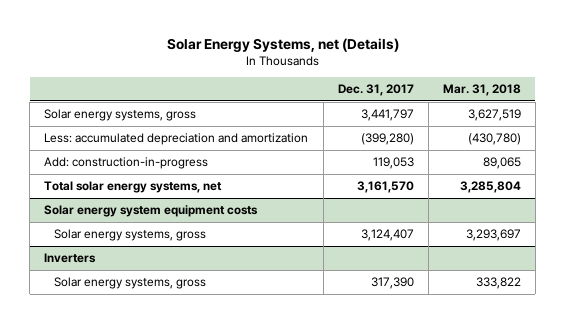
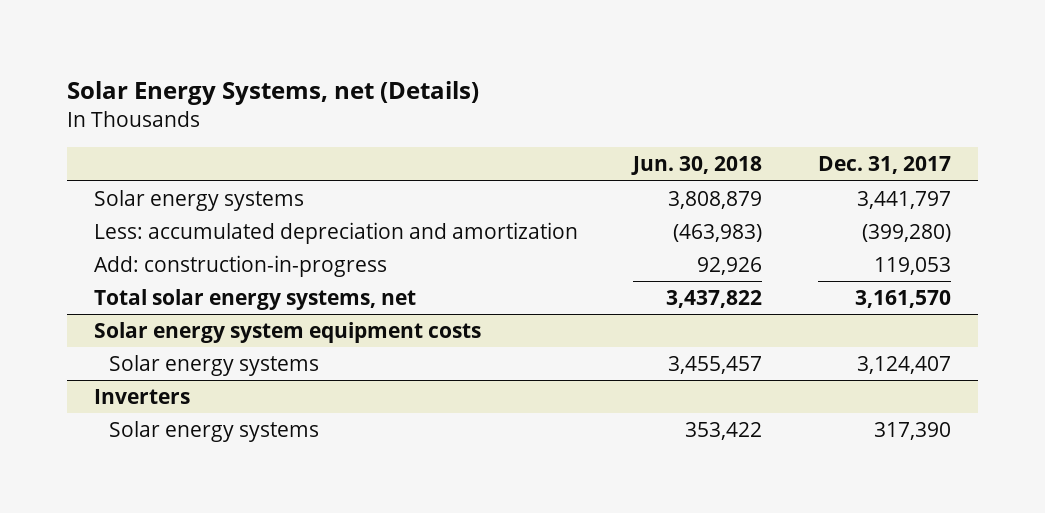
[442,84,521,97] Mar. 31, 2018 -> none
none -> [631,156,763,176] Jun. 30, 2018
[44,109,197,122] Solar energy systems, gross -> [94,189,305,211] Solar energy systems
[53,229,206,242] Solar energy systems, gross -> [109,354,320,376] Solar energy systems
[53,277,206,290] Solar energy systems, gross -> [109,420,320,442] Solar energy systems

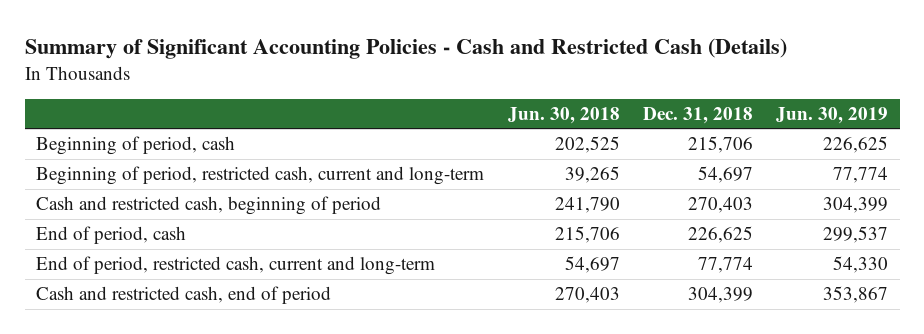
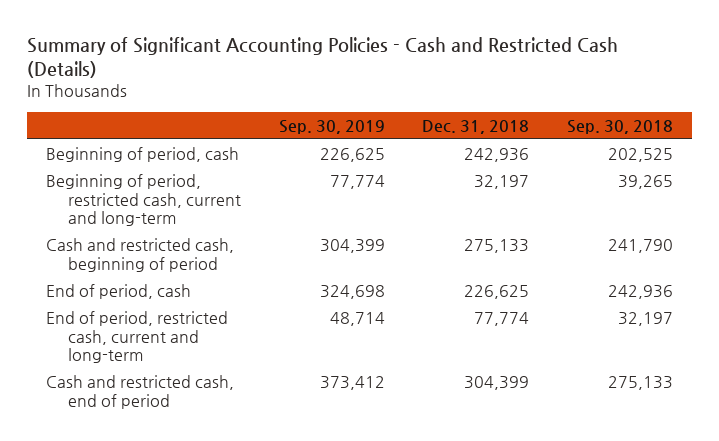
[507,106,620,124] Jun. 30, 2018 -> none
[775,106,888,124] Jun. 30, 2019 -> none
none -> [278,119,385,134] Sep. 30, 2019
none -> [567,119,674,134] Sep. 30, 2018
[687,136,753,154] 215,706 -> [464,148,530,163] 242,936
[697,166,753,184] 54,697 -> [474,175,530,190] 32,197
[687,197,753,214] 270,403 -> [464,239,530,254] 275,133

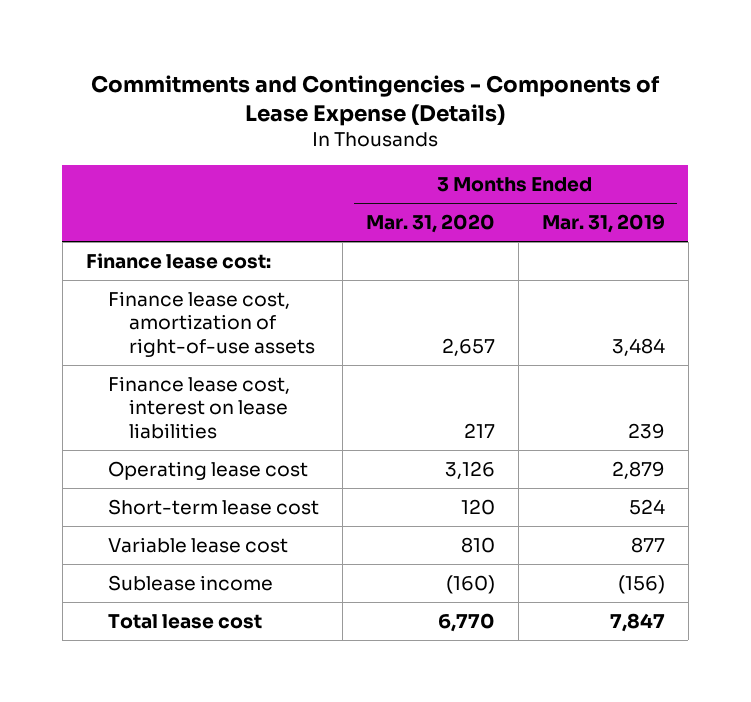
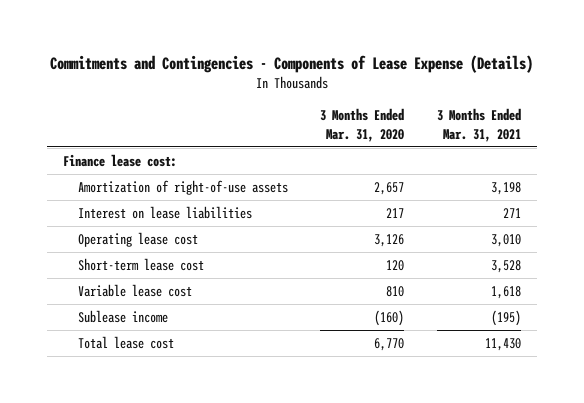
[541,214,665,234] Mar. 31, 2019 -> none
none -> [436,108,521,142] 3 Months Ended Mar. 31, 2021
[107,290,316,357] Finance lease cost, amortization of right-of-use assets -> [77,180,288,196] Amortization of right-of-use assets
[107,375,290,439] Finance lease cost, interest on lease liabilities -> [77,206,252,220] Interest on lease liabilities

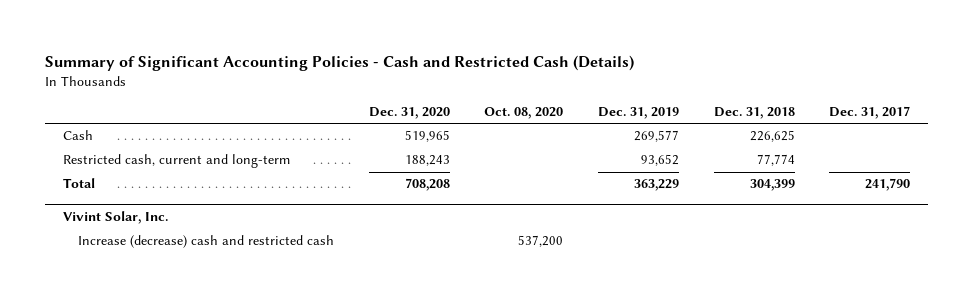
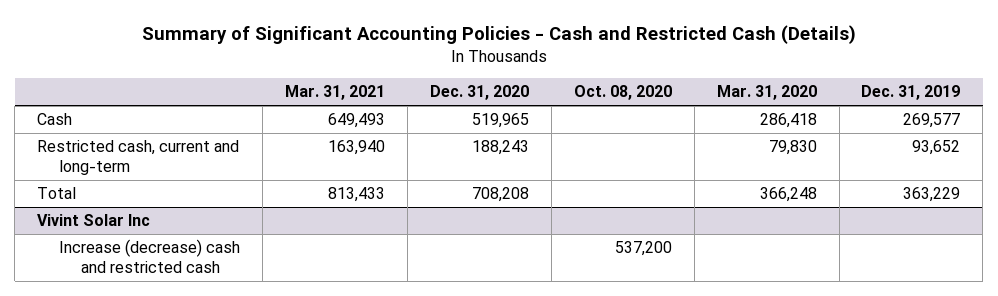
[713,106,795,119] Dec. 31, 2018 -> none
[829,105,911,119] Dec. 31, 2017 -> none
none -> [285,85,386,101] Mar. 31, 2021
none -> [716,85,817,101] Mar. 31, 2020
[62,211,168,225] Vivint Solar, Inc. -> [37,214,151,227] Vivint Solar Inc

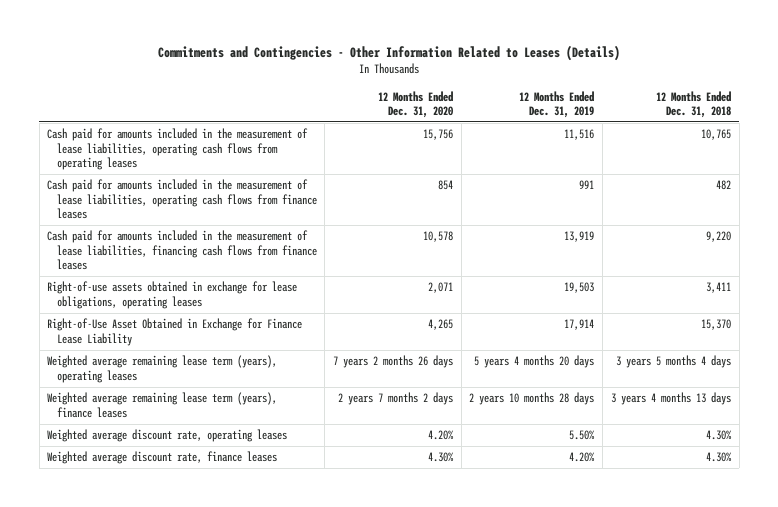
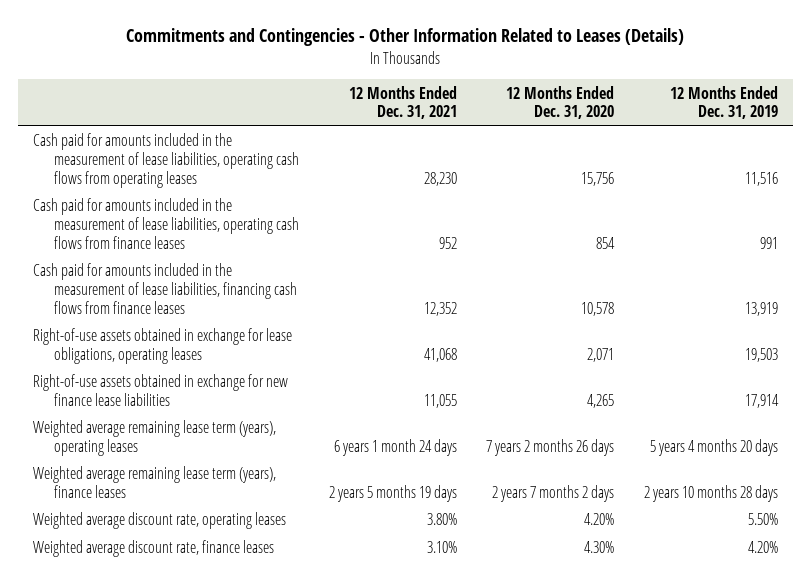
[655,90,731,119] 12 Months Ended Dec. 31, 2018 -> none
none -> [348,85,457,120] 12 Months Ended Dec. 31, 2021
[47,318,303,346] Right-of-Use Asset Obtained in Exchange for Finance Lease Liability -> [32,374,288,407] Right-of-use assets obtained in exchange for new finance lease liabilities

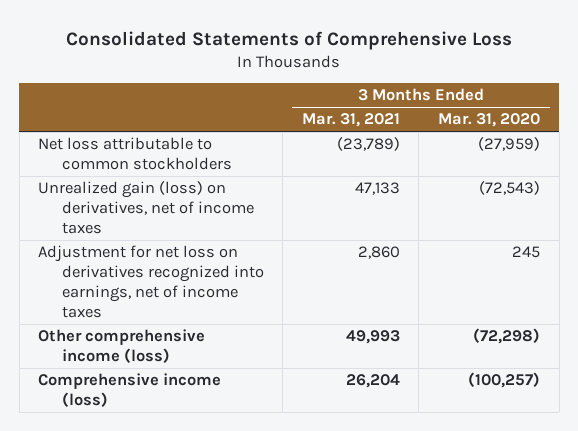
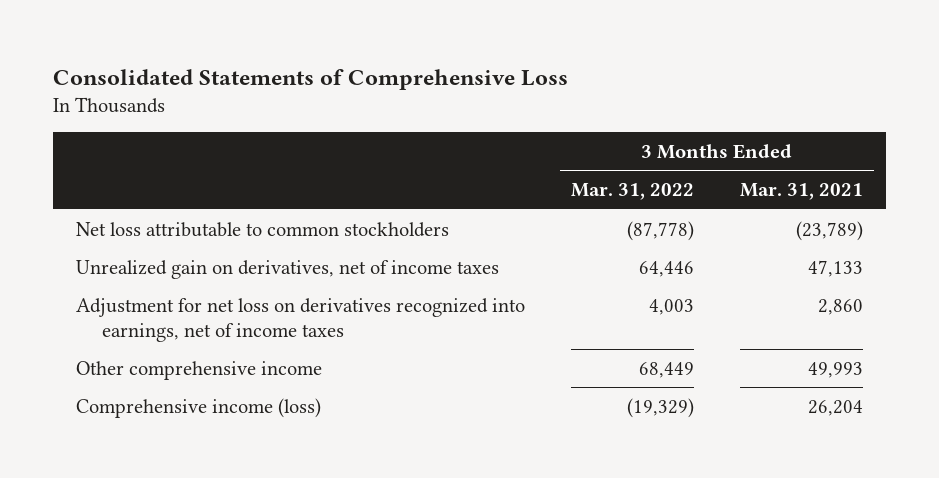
[437,113,540,128] Mar. 31, 2020 -> none
none -> [571,183,695,201] Mar. 31, 2022
[38,181,254,235] Unrealized gain (loss) on derivatives, net of income taxes -> [76,259,500,279] Unrealized gain on derivatives, net of income taxes
[38,329,206,364] Other comprehensive income (loss) -> [76,360,323,380] Other comprehensive income

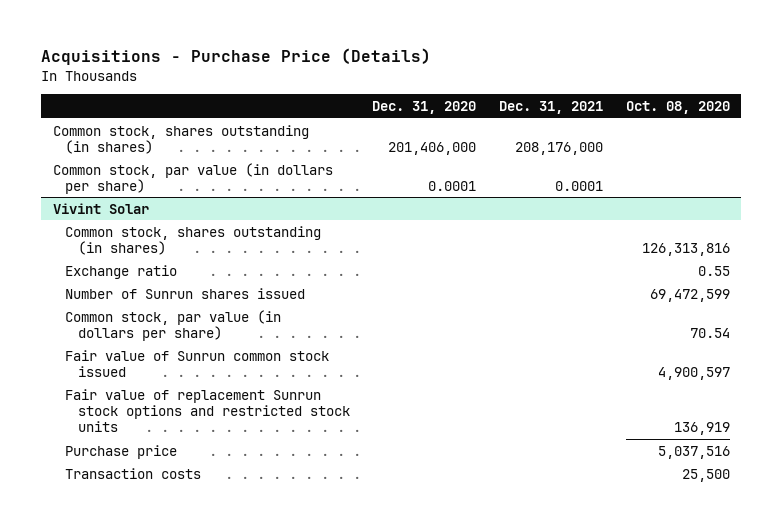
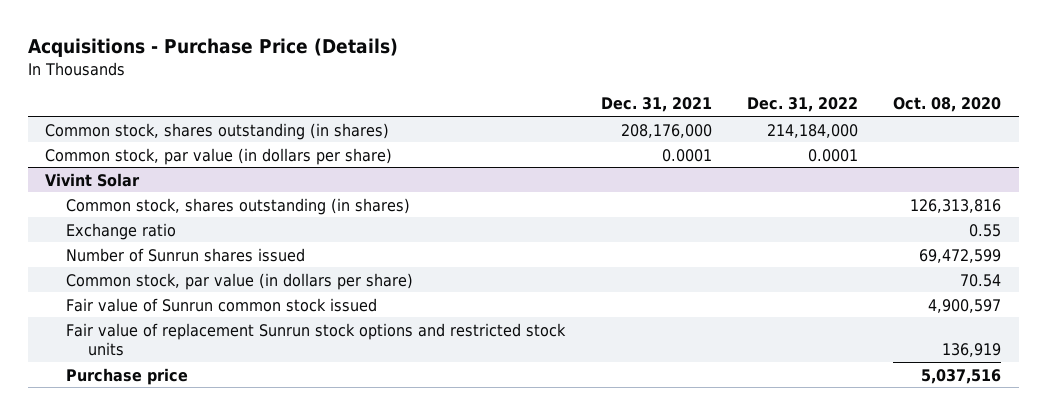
[372,100,477,114] Dec. 31, 2020 -> none
none -> [746,97,858,113] Dec. 31, 2022
[65,467,202,479] Transaction costs -> none

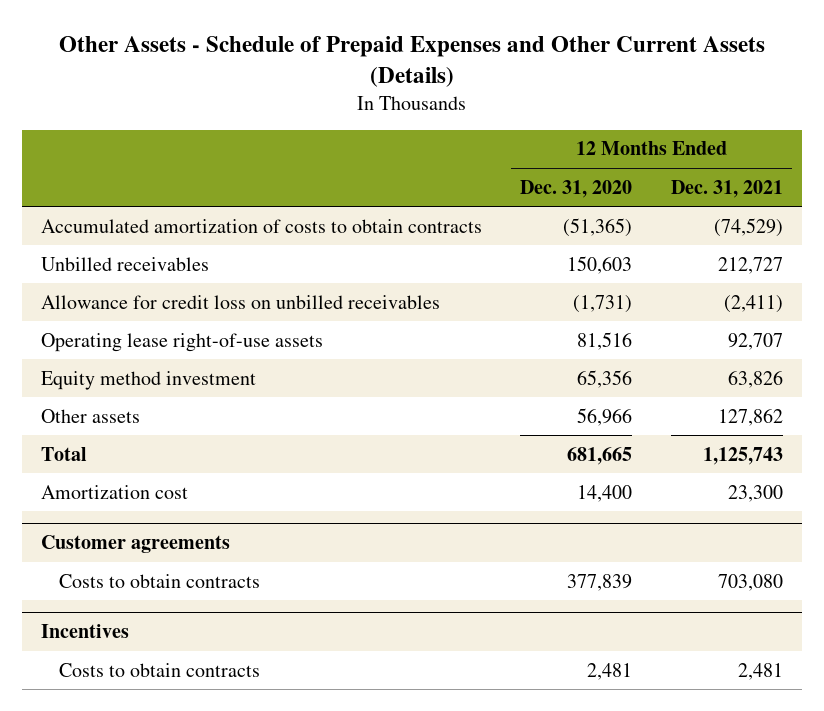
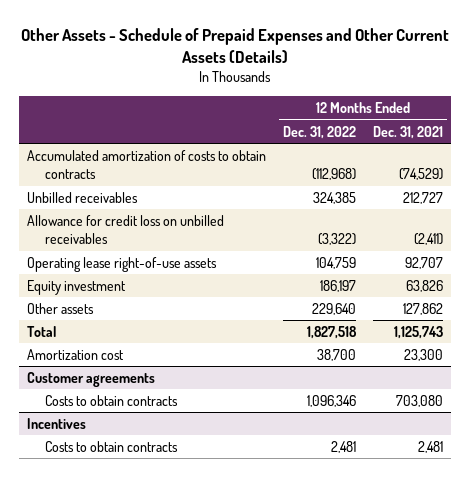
[520,179,633,198] Dec. 31, 2020 -> none
none -> [282,125,356,139] Dec. 31, 2022
[40,370,256,390] Equity method investment -> [27,279,127,295] Equity investment

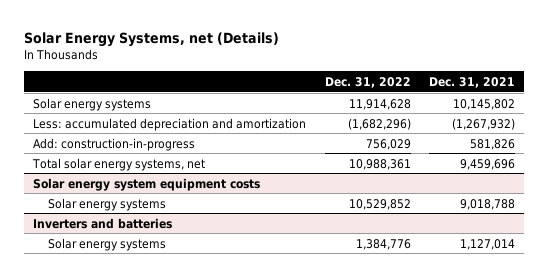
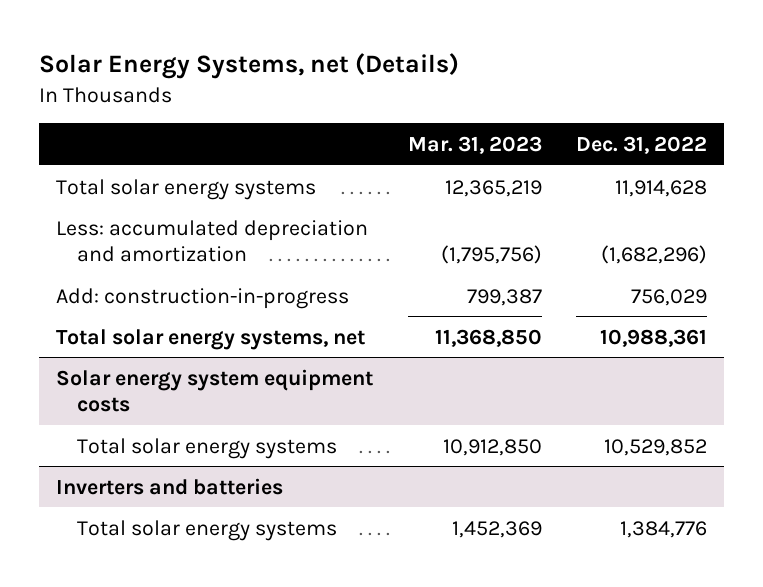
[429,76,516,88] Dec. 31, 2021 -> none
none -> [407,135,542,154] Mar. 31, 2023
[33,97,152,111] Solar energy systems -> [56,178,317,200] Total solar energy systems
[47,197,166,211] Solar energy systems -> [77,437,338,459] Total solar energy systems
[47,237,166,251] Solar energy systems -> [77,519,338,541] Total solar energy systems

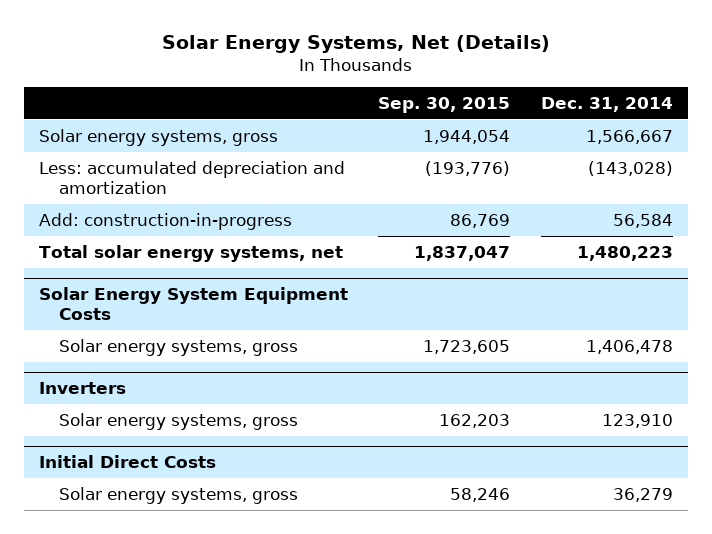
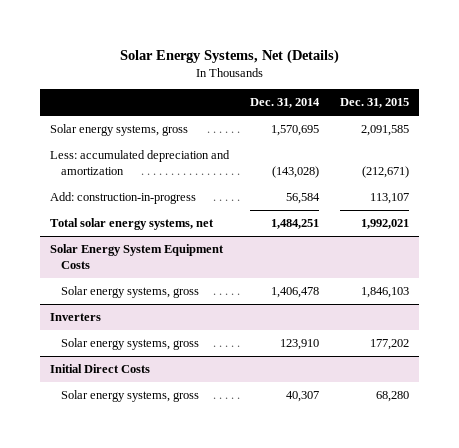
[378,96,511,113] Sep. 30, 2015 -> none
none -> [339,98,409,109] Dec. 31, 2015
[586,129,674,144] 1,566,667 -> [271,125,320,137] 1,570,695
[577,245,674,261] 1,480,223 -> [271,219,320,230] 1,484,251
[613,487,674,502] 36,279 -> [286,391,320,403] 40,307

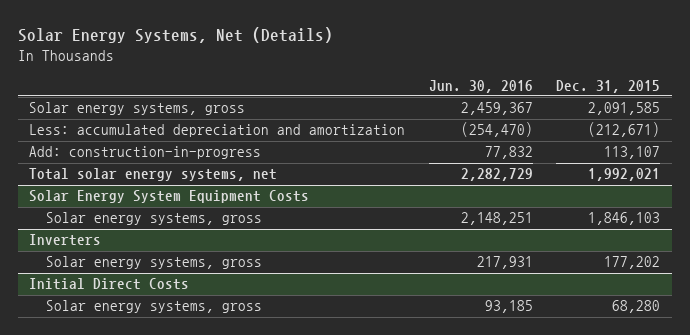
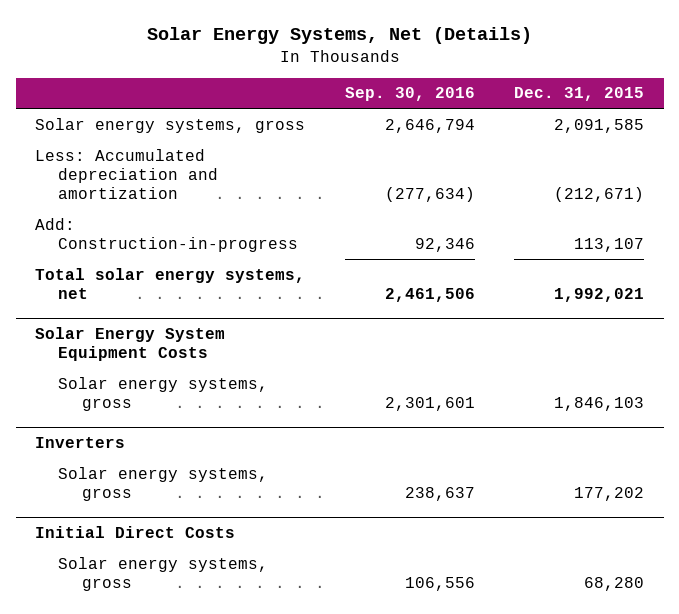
[428,79,533,93] Jun. 30, 2016 -> none
none -> [344,87,475,102] Sep. 30, 2016
[29,124,406,138] Less: accumulated depreciation and amortization -> [35,148,219,199] Less: Accumulated depreciation and amortization
[29,146,262,160] Add: construction-in-progress -> [35,217,299,252] Add: Construction-in-progress

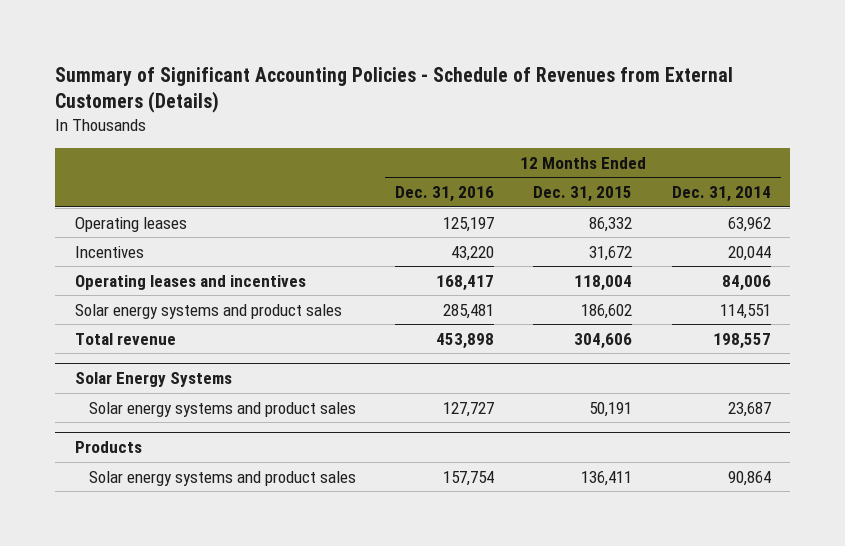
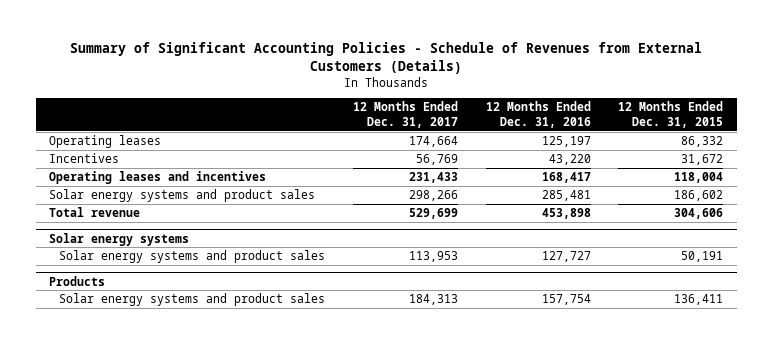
[671,185,771,202] Dec. 31, 2014 -> none
none -> [352,101,458,128] 12 Months Ended Dec. 31, 2017
[74,372,232,388] Solar Energy Systems -> [49,232,190,246] Solar energy systems

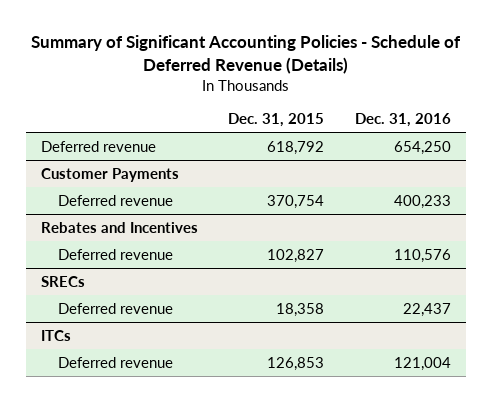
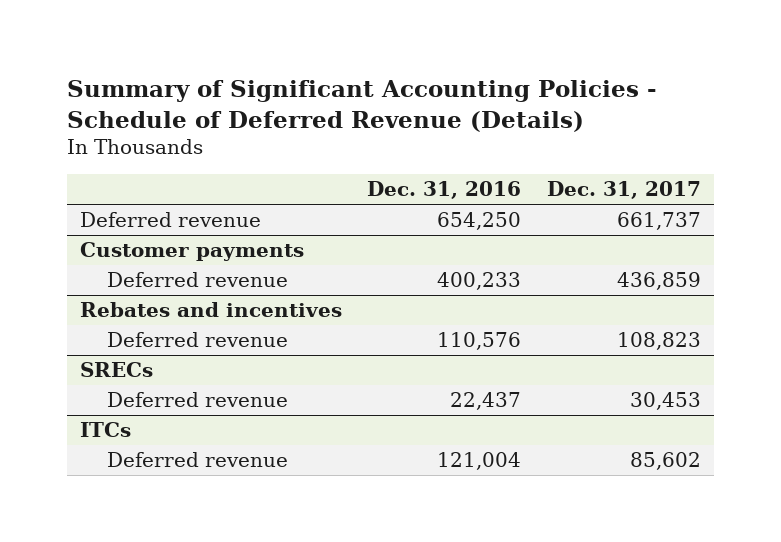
[228,112,325,127] Dec. 31, 2015 -> none
none -> [547,181,702,200] Dec. 31, 2017
[41,167,180,182] Customer Payments -> [79,242,304,262] Customer payments
[41,221,199,233] Rebates and Incentives -> [79,302,342,318] Rebates and incentives

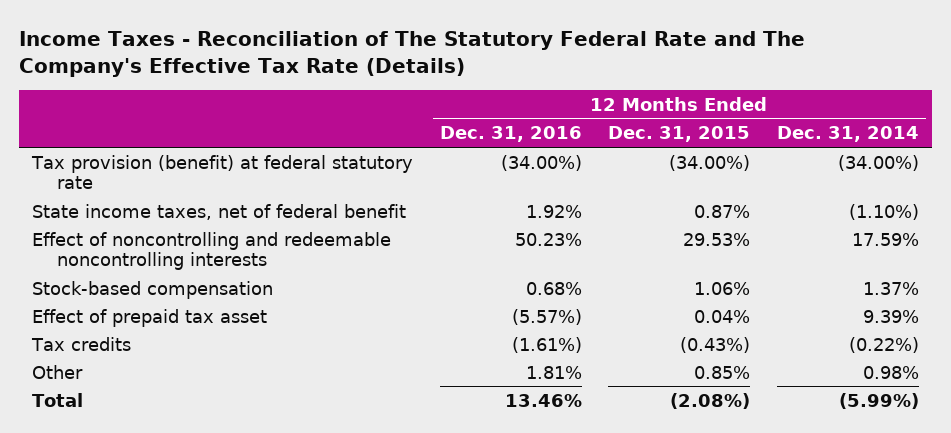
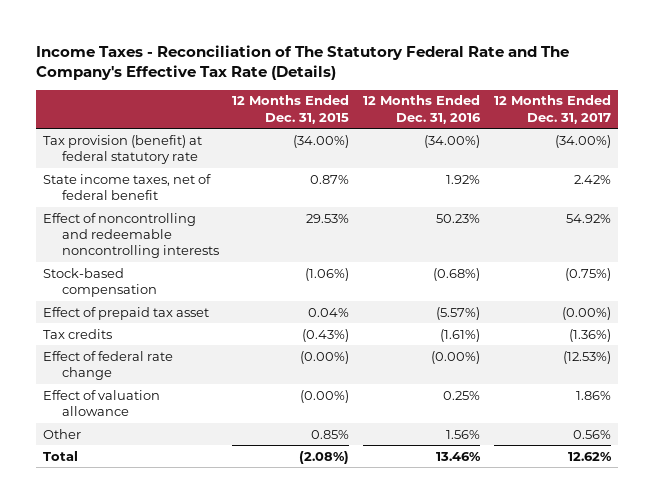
[777,126,920,143] Dec. 31, 2014 -> none
none -> [493,95,611,124] 12 Months Ended Dec. 31, 2017
[525,281,582,295] 0.68% -> [433,267,481,281] (0.68%)
[694,281,751,295] 1.06% -> [305,267,350,281] (1.06%)
none -> [43,350,174,381] Effect of federal rate change
none -> [43,389,161,417] Effect of valuation allowance
[525,365,582,379] 1.81% -> [446,429,481,439] 1.56%

